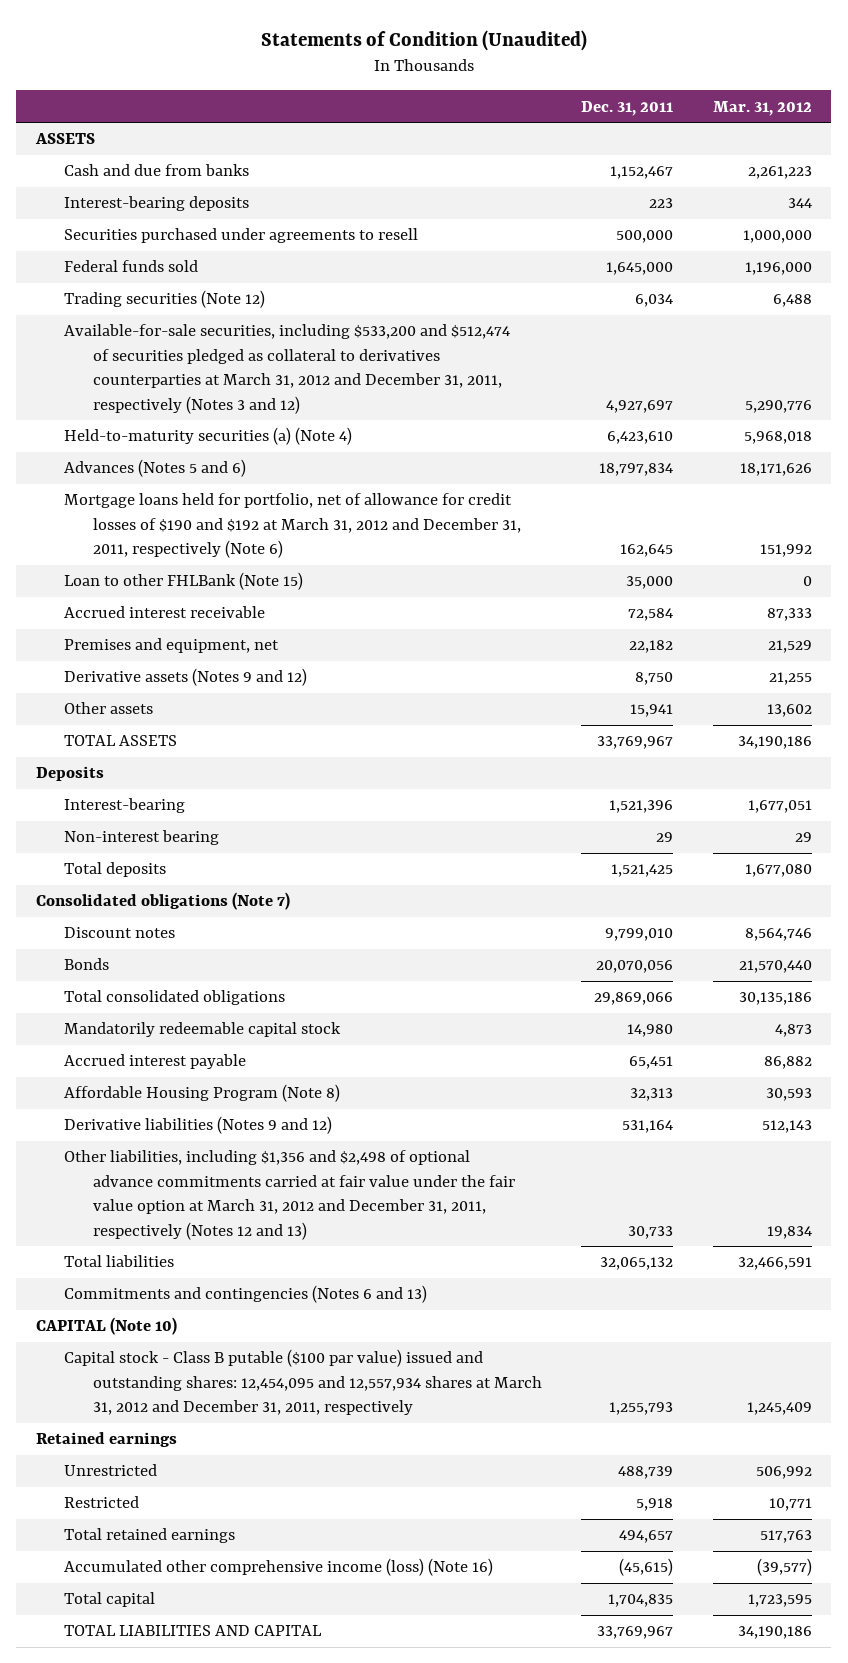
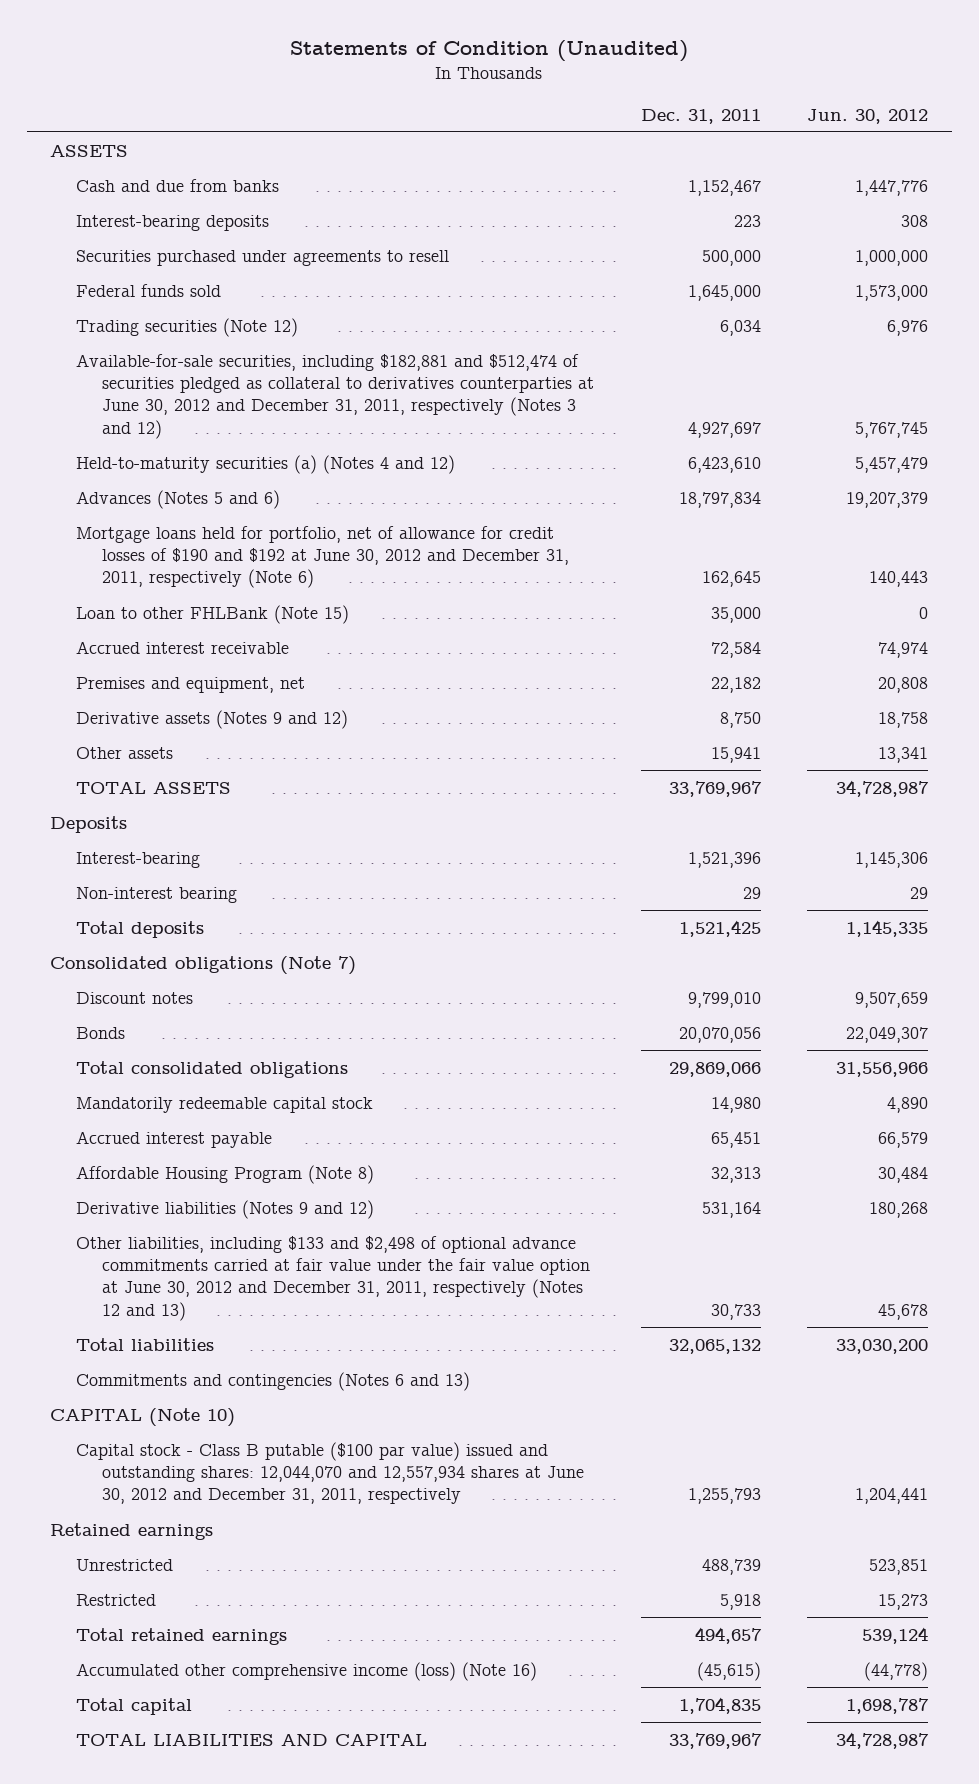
[712,100,812,116] Mar. 31, 2012 -> none
none -> [807,108,929,124] Jun. 30, 2012
[64,324,511,414] Available-for-sale securities, including $533,200 and $512,474 of securities pledged as collateral to derivatives counterparties at March 31, 2012 and December 31, 2011, respectively (Notes 3 and 12) -> [76,353,595,439] Available-for-sale securities, including $182,881 and $512,474 of securities pledged as collateral to derivatives counterparties at June 30, 2012 and December 31, 2011, respectively (Notes 3 and 12)
[64,427,353,446] Held-to-maturity securities (a) (Note 4) -> [76,454,456,474] Held-to-maturity securities (a) (Notes 4 and 12)
[64,493,521,559] Mortgage loans held for portfolio, net of allowance for credit losses of $190 and $192 at March 31, 2012 and December 31, 2011, respectively (Note 6) -> [76,525,570,589] Mortgage loans held for portfolio, net of allowance for credit losses of $190 and $192 at June 30, 2012 and December 31, 2011, respectively (Note 6)
[64,1150,515,1240] Other liabilities, including $1,356 and $2,498 of optional advance commitments carried at fair value under the fair value option at March 31, 2012 and December 31, 2011, respectively (Notes 12 and 13) -> [76,1235,591,1321] Other liabilities, including $133 and $2,498 of optional advance commitments carried at fair value under the fair value option at June 30, 2012 and December 31, 2011, respectively (Notes 12 and 13)
[64,1349,542,1416] Capital stock - Class B putable ($100 par value) issued and outstanding shares: 12,454,095 and 12,557,934 shares at March 31, 2012 and December 31, 2011, respectively -> [76,1441,585,1505] Capital stock - Class B putable ($100 par value) issued and outstanding shares: 12,044,070 and 12,557,934 shares at June 30, 2012 and December 31, 2011, respectively

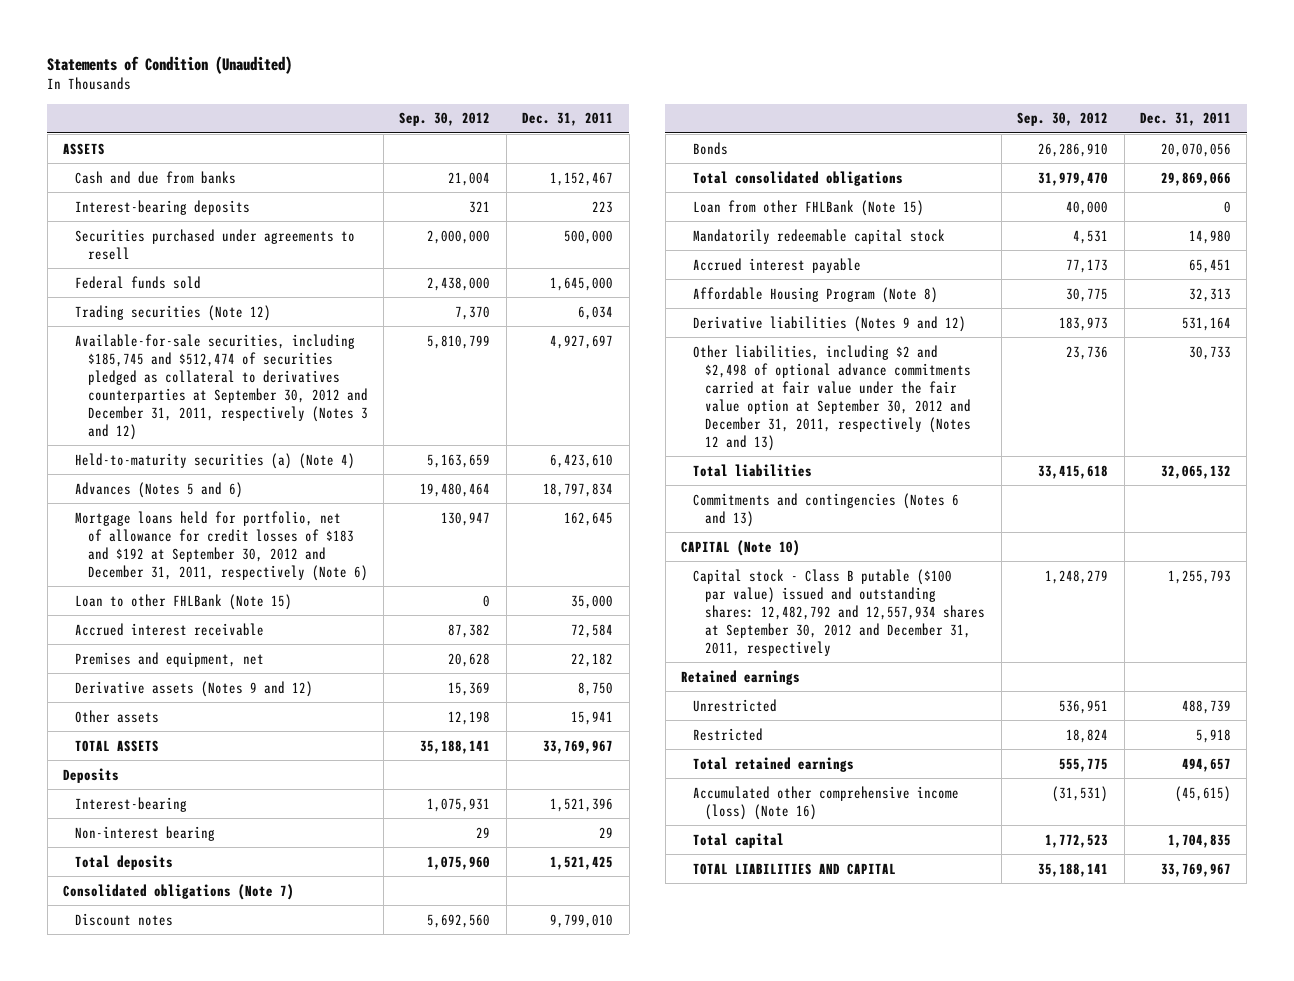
[807,108,929,124] Jun. 30, 2012 -> none
none -> [399,112,491,127] Sep. 30, 2012
[76,353,595,439] Available-for-sale securities, including $182,881 and $512,474 of securities pledged as collateral to derivatives counterparties at June 30, 2012 and December 31, 2011, respectively (Notes 3 and 12) -> [75,333,368,440] Available-for-sale securities, including $185,745 and $512,474 of securities pledged as collateral to derivatives counterparties at September 30, 2012 and December 31, 2011, respectively (Notes 3 and 12)
[76,454,456,474] Held-to-maturity securities (a) (Notes 4 and 12) -> [75,452,356,469] Held-to-maturity securities (a) (Note 4)
[76,525,570,589] Mortgage loans held for portfolio, net of allowance for credit losses of $190 and $192 at June 30, 2012 and December 31, 2011, respectively (Note 6) -> [75,510,368,581] Mortgage loans held for portfolio, net of allowance for credit losses of $183 and $192 at September 30, 2012 and December 31, 2011, respectively (Note 6)
none -> [693,199,925,216] Loan from other FHLBank (Note 15)
[76,1235,591,1321] Other liabilities, including $133 and $2,498 of optional advance commitments carried at fair value under the fair value option at June 30, 2012 and December 31, 2011, respectively (Notes 12 and 13) -> [693,344,972,451] Other liabilities, including $2 and $2,498 of optional advance commitments carried at fair value under the fair value option at September 30, 2012 and December 31, 2011, respectively (Notes 12 and 13)
[76,1441,585,1505] Capital stock - Class B putable ($100 par value) issued and outstanding shares: 12,044,070 and 12,557,934 shares at June 30, 2012 and December 31, 2011, respectively -> [693,568,986,656] Capital stock - Class B putable ($100 par value) issued and outstanding shares: 12,482,792 and 12,557,934 shares at September 30, 2012 and December 31, 2011, respectively

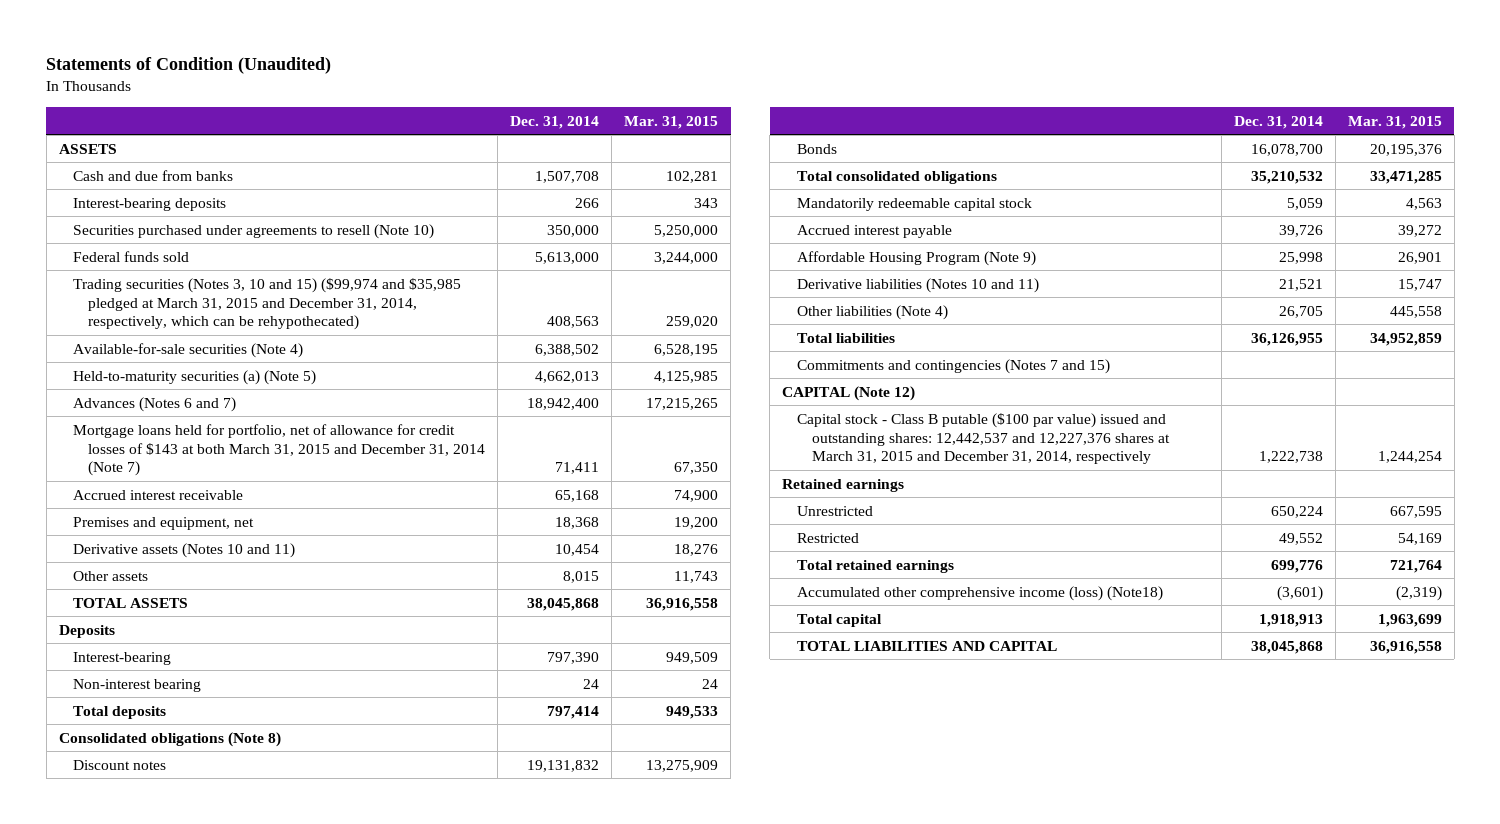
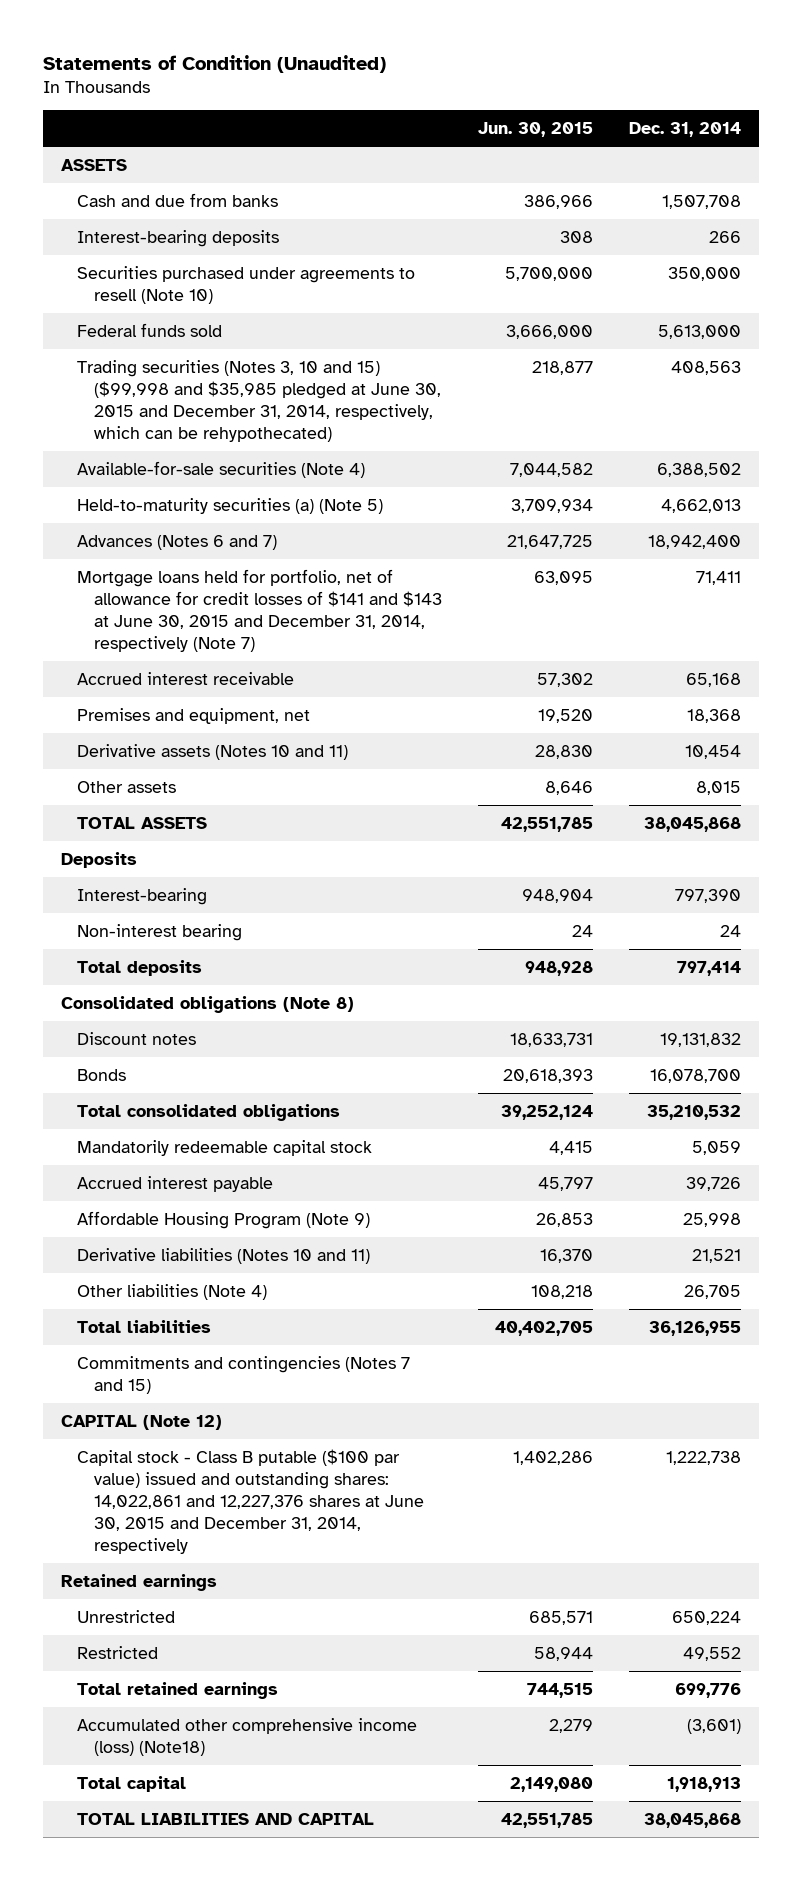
[624,115,719,129] Mar. 31, 2015 -> none
none -> [477,122,593,138] Jun. 30, 2015
[73,277,462,331] Trading securities (Notes 3, 10 and 15) ($99,974 and $35,985 pledged at March 31, 2015 and December 31, 2014, respectively, which can be rehypothecated) -> [77,359,441,443] Trading securities (Notes 3, 10 and 15) ($99,998 and $35,985 pledged at June 30, 2015 and December 31, 2014, respectively, which can be rehypothecated)
[73,423,486,477] Mortgage loans held for portfolio, net of allowance for credit losses of $143 at both March 31, 2015 and December 31, 2014 (Note 7) -> [77,568,442,653] Mortgage loans held for portfolio, net of allowance for credit losses of $141 and $143 at June 30, 2015 and December 31, 2014, respectively (Note 7)
[796,412,1170,465] Capital stock - Class B putable ($100 par value) issued and outstanding shares: 12,442,537 and 12,227,376 shares at March 31, 2015 and December 31, 2014, respectively -> [77,1448,424,1555] Capital stock - Class B putable ($100 par value) issued and outstanding shares: 14,022,861 and 12,227,376 shares at June 30, 2015 and December 31, 2014, respectively

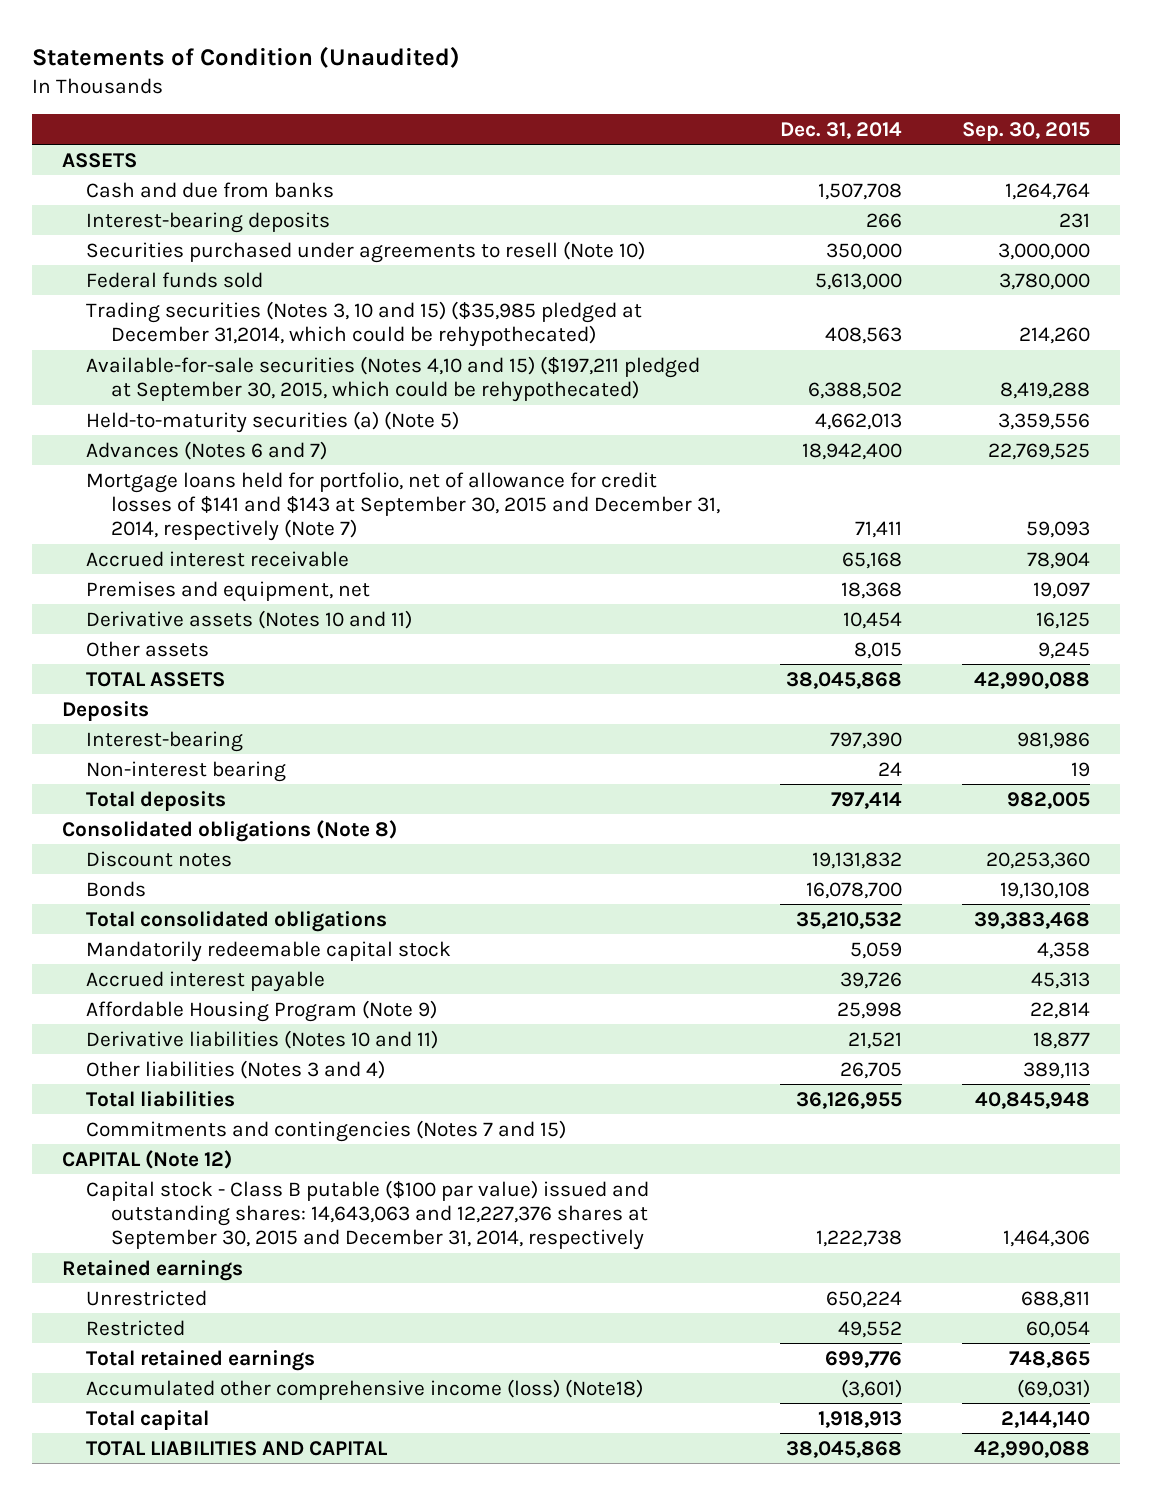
[477,122,593,138] Jun. 30, 2015 -> none
none -> [961,121,1090,141] Sep. 30, 2015
[77,359,441,443] Trading securities (Notes 3, 10 and 15) ($99,998 and $35,985 pledged at June 30, 2015 and December 31, 2014, respectively, which can be rehypothecated) -> [86,300,643,348] Trading securities (Notes 3, 10 and 15) ($35,985 pledged at December 31,2014, which could be rehypothecated)
[77,460,366,478] Available-for-sale securities (Note 4) -> [86,355,701,403] Available-for-sale securities (Notes 4,10 and 15) ($197,211 pledged at September 30, 2015, which could be rehypothecated)
[77,568,442,653] Mortgage loans held for portfolio, net of allowance for credit losses of $141 and $143 at June 30, 2015 and December 31, 2014, respectively (Note 7) -> [86,471,720,542] Mortgage loans held for portfolio, net of allowance for credit losses of $141 and $143 at September 30, 2015 and December 31, 2014, respectively (Note 7)
[77,1283,268,1300] Other liabilities (Note 4) -> [86,1059,386,1079] Other liabilities (Notes 3 and 4)
[77,1448,424,1555] Capital stock - Class B putable ($100 par value) issued and outstanding shares: 14,022,861 and 12,227,376 shares at June 30, 2015 and December 31, 2014, respectively -> [86,1179,650,1251] Capital stock - Class B putable ($100 par value) issued and outstanding shares: 14,643,063 and 12,227,376 shares at September 30, 2015 and December 31, 2014, respectively

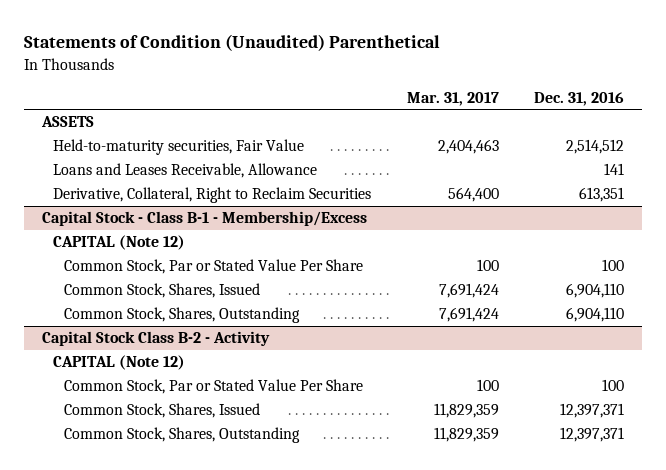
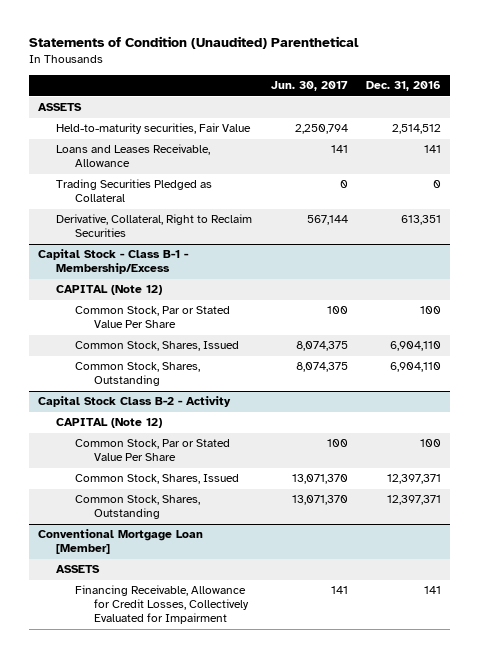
[406,91,499,106] Mar. 31, 2017 -> none
none -> [270,81,348,92] Jun. 30, 2017
none -> [56,179,213,203] Trading Securities Pledged as Collateral
none -> [37,529,203,555] Conventional Mortgage Loan [Member]
none -> [56,565,101,574] ASSETS
none -> [75,585,249,625] Financing Receivable, Allowance for Credit Losses, Collectively Evaluated for Impairment

